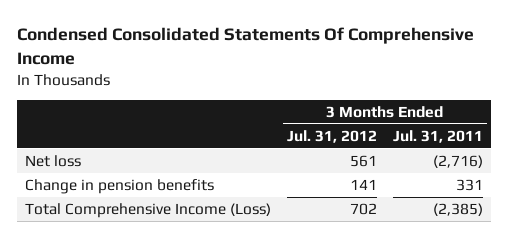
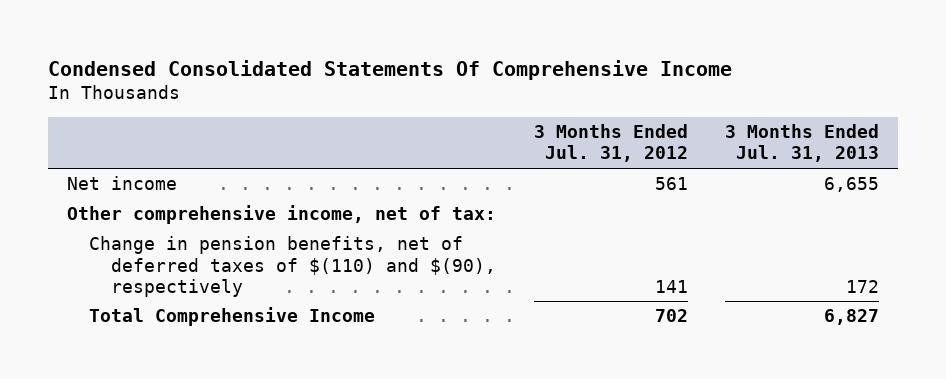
[393,129,484,143] Jul. 31, 2011 -> none
none -> [725,124,880,163] 3 Months Ended Jul. 31, 2013
[24,154,81,167] Net loss -> [67,176,178,191] Net income
none -> [67,205,497,225] Other comprehensive income, net of tax:
[24,178,214,194] Change in pension benefits -> [88,236,496,297] Change in pension benefits, net of deferred taxes of $(110) and $(90), respectively
[24,202,271,218] Total Comprehensive Income (Loss) -> [88,307,375,327] Total Comprehensive Income

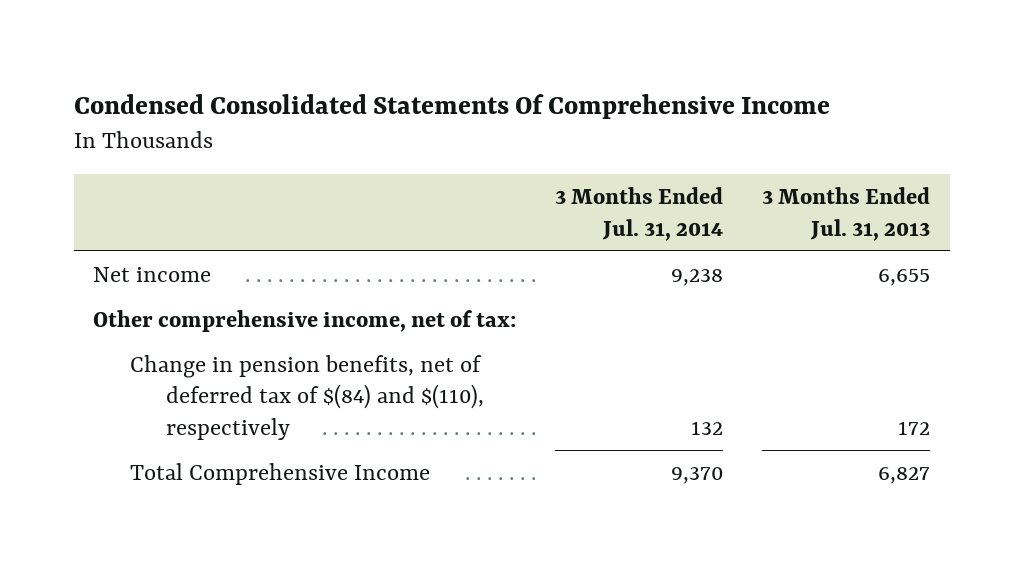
[533,124,688,163] 3 Months Ended Jul. 31, 2012 -> none
none -> [555,186,724,241] 3 Months Ended Jul. 31, 2014
[88,236,496,297] Change in pension benefits, net of deferred taxes of $(110) and $(90), respectively -> [129,354,485,441] Change in pension benefits, net of deferred tax of $(84) and $(110), respectively

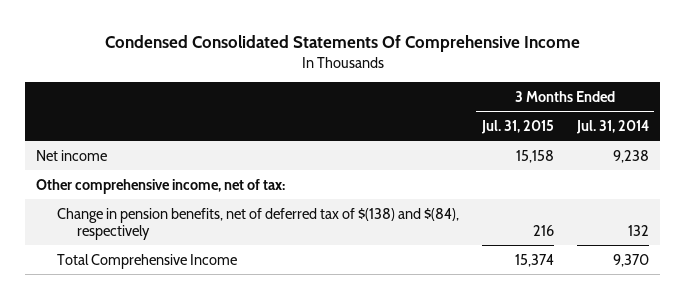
[762,186,931,241] 3 Months Ended Jul. 31, 2013 -> none
none -> [480,119,554,134] Jul. 31, 2015
[129,354,485,441] Change in pension benefits, net of deferred tax of $(84) and $(110), respectively -> [56,207,459,240] Change in pension benefits, net of deferred tax of $(138) and $(84), respectively

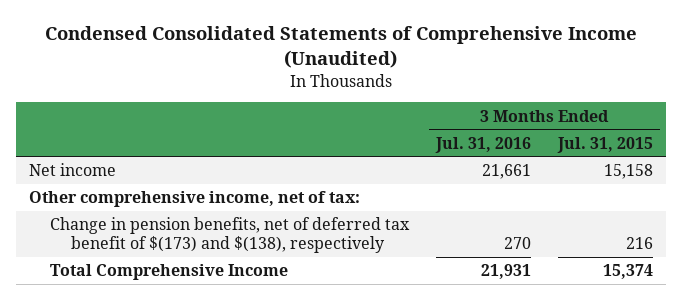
[104,34,580,52] Condensed Consolidated Statements Of Comprehensive Income -> [45,26,638,69] Condensed Consolidated Statements of Comprehensive Income (Unaudited)
[575,119,649,134] Jul. 31, 2014 -> none
none -> [434,136,531,153] Jul. 31, 2016
[56,207,459,240] Change in pension benefits, net of deferred tax of $(138) and $(84), respectively -> [49,217,410,254] Change in pension benefits, net of deferred tax benefit of $(173) and $(138), respectively

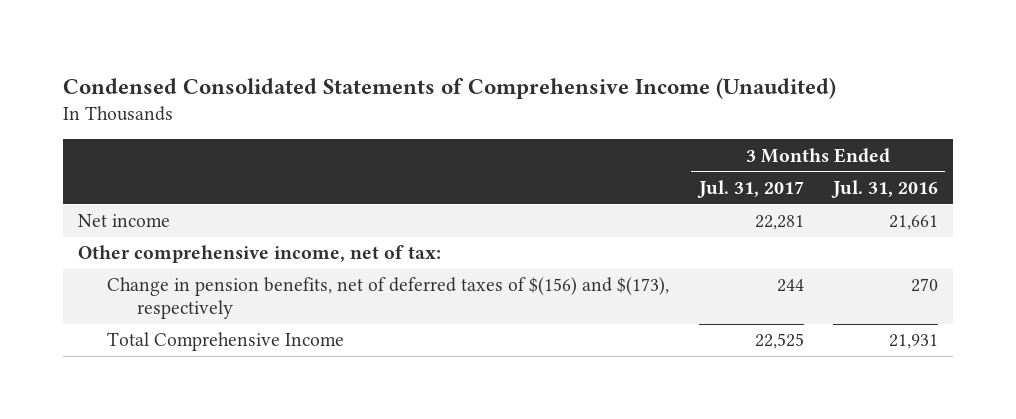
[556,136,653,153] Jul. 31, 2015 -> none
none -> [696,180,804,199] Jul. 31, 2017
[49,217,410,254] Change in pension benefits, net of deferred tax benefit of $(173) and $(138), respectively -> [107,277,670,320] Change in pension benefits, net of deferred taxes of $(156) and $(173), respectively

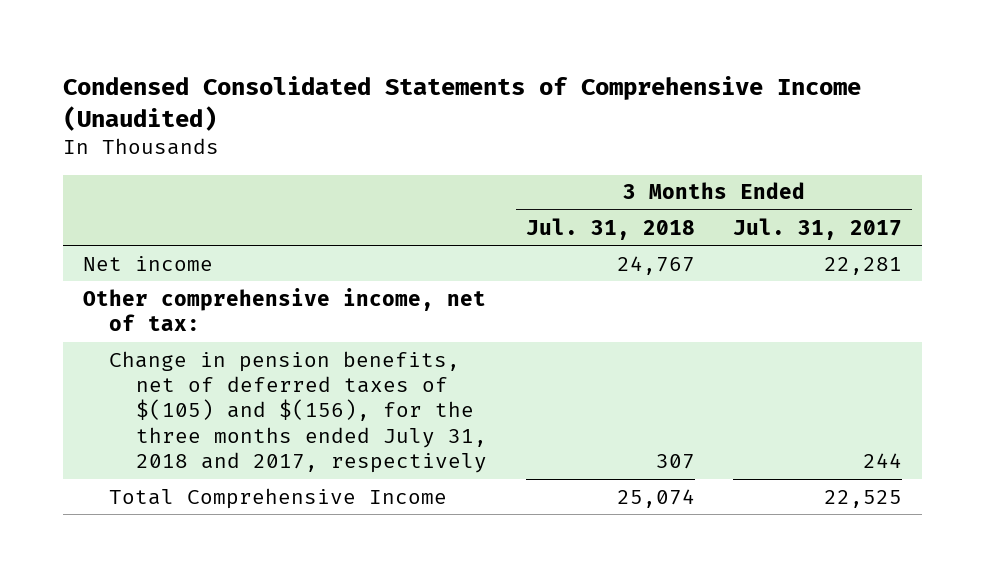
[830,180,938,199] Jul. 31, 2016 -> none
none -> [525,217,695,240] Jul. 31, 2018
[107,277,670,320] Change in pension benefits, net of deferred taxes of $(156) and $(173), respectively -> [109,350,487,474] Change in pension benefits, net of deferred taxes of $(105) and $(156), for the three months ended July 31, 2018 and 2017, respectively

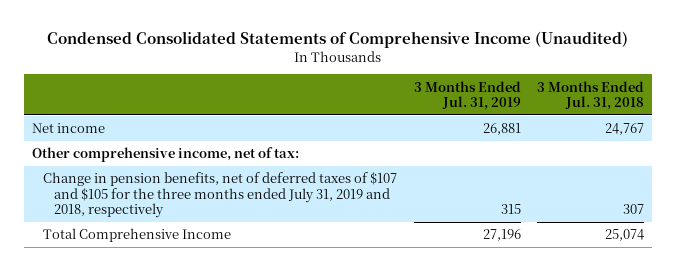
[733,217,903,240] Jul. 31, 2017 -> none
none -> [413,80,521,110] 3 Months Ended Jul. 31, 2019
[109,350,487,474] Change in pension benefits, net of deferred taxes of $(105) and $(156), for the three months ended July 31, 2018 and 2017, respectively -> [43,172,398,218] Change in pension benefits, net of deferred taxes of $107 and $105 for the three months ended July 31, 2019 and 2018, respectively

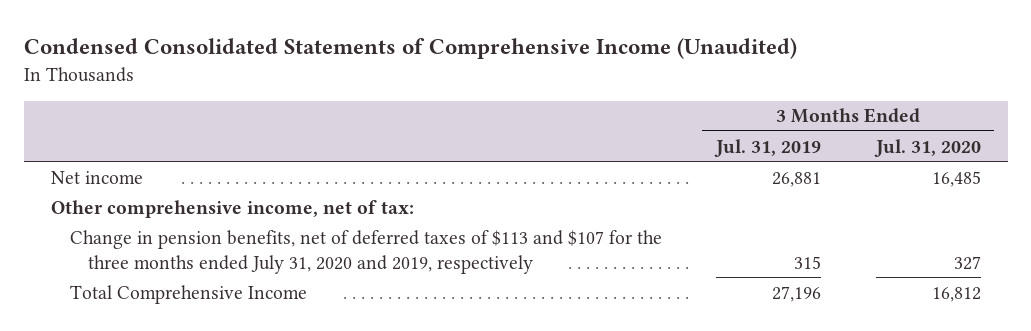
[537,80,645,110] 3 Months Ended Jul. 31, 2018 -> none
none -> [873,138,981,157] Jul. 31, 2020
[43,172,398,218] Change in pension benefits, net of deferred taxes of $107 and $105 for the three months ended July 31, 2019 and 2018, respectively -> [69,229,662,274] Change in pension benefits, net of deferred taxes of $113 and $107 for the three months ended July 31, 2020 and 2019, respectively

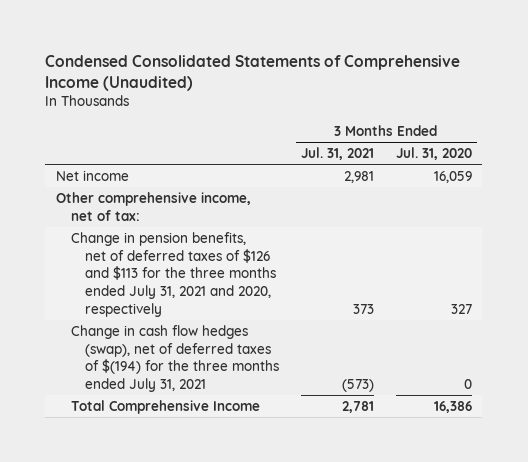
[714,138,822,157] Jul. 31, 2019 -> none
none -> [301,147,375,161] Jul. 31, 2021
[931,170,981,187] 16,485 -> [433,170,472,183] 16,059
[69,229,662,274] Change in pension benefits, net of deferred taxes of $113 and $107 for the three months ended July 31, 2020 and 2019, respectively -> [70,231,277,317] Change in pension benefits, net of deferred taxes of $126 and $113 for the three months ended July 31, 2021 and 2020, respectively
none -> [70,324,280,393] Change in cash flow hedges (swap), net of deferred taxes of $(194) for the three months ended July 31, 2021
[931,286,981,302] 16,812 -> [433,400,472,413] 16,386

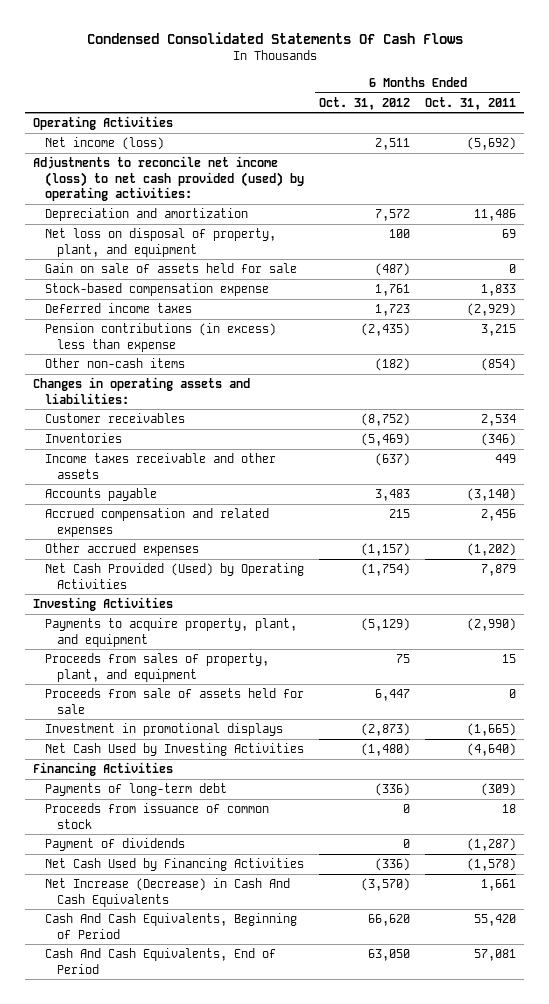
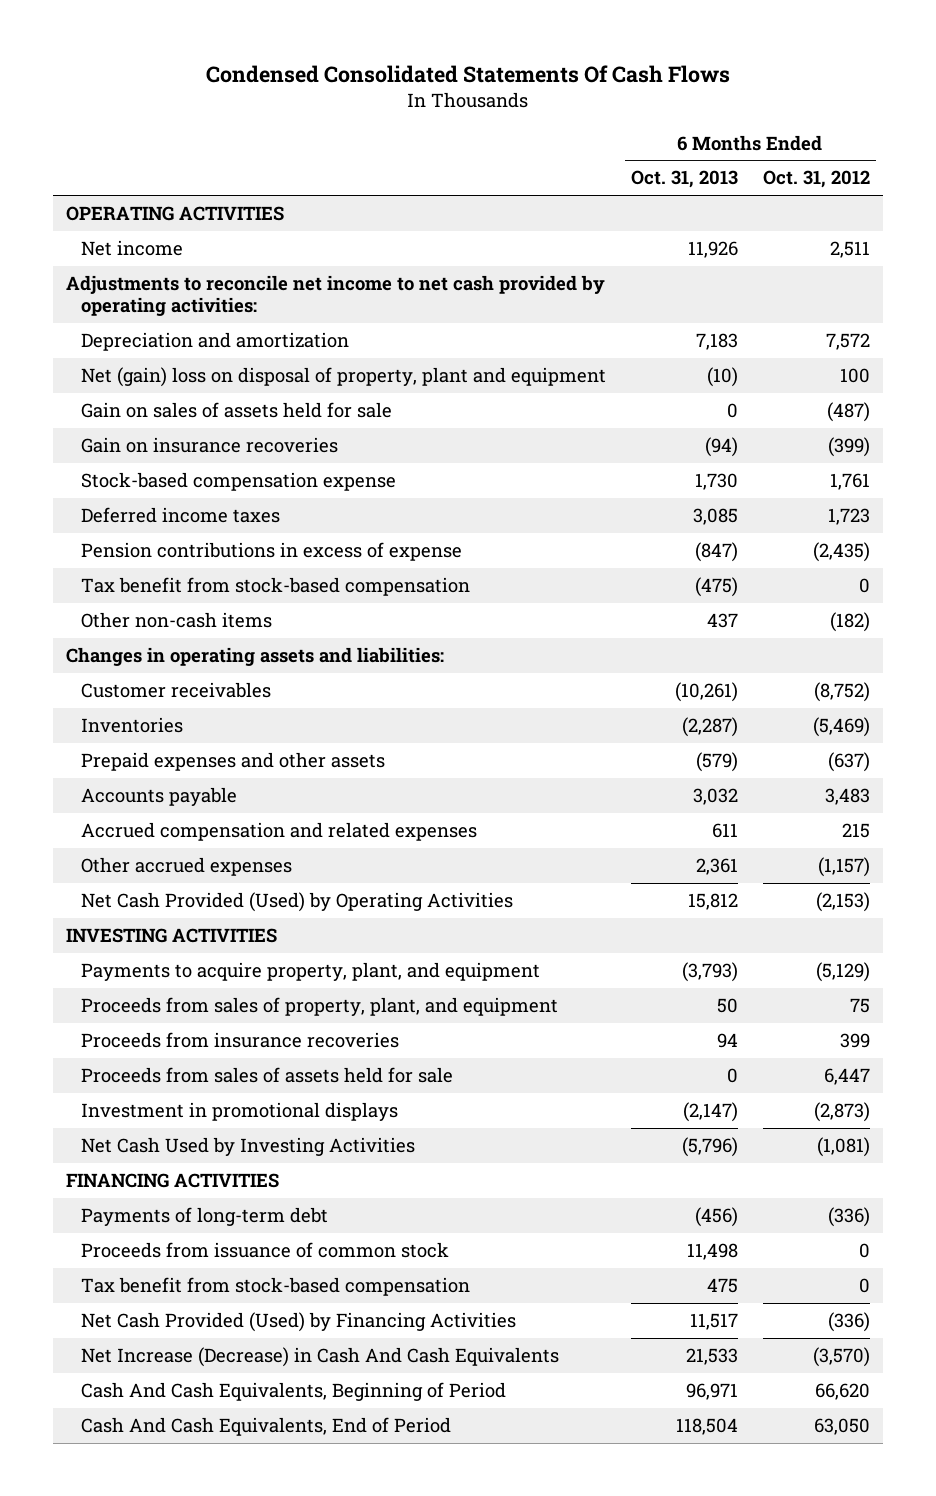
[425,96,517,110] Oct. 31, 2011 -> none
none -> [630,170,738,189] Oct. 31, 2013
[32,116,173,131] Operating Activities -> [65,206,284,222] OPERATING ACTIVITIES
[44,137,164,151] Net income (loss) -> [80,240,183,257] Net income
[32,156,304,201] Adjustments to reconcile net income (loss) to net cash provided (used) by operating activities: -> [65,275,605,317] Adjustments to reconcile net income to net cash provided by operating activities:
[44,228,276,257] Net loss on disposal of property, plant, and equipment -> [80,367,606,388] Net (gain) loss on disposal of property, plant and equipment
[44,263,297,274] Gain on sale of assets held for sale -> [80,402,392,419] Gain on sales of assets held for sale
none -> [80,437,338,454] Gain on insurance recoveries
[44,323,276,352] Pension contributions (in excess) less than expense -> [80,542,462,562] Pension contributions in excess of expense
none -> [80,577,470,597] Tax benefit from stock-based compensation
[44,453,276,479] Income taxes receivable and other assets -> [80,752,385,772] Prepaid expenses and other assets
[361,563,411,577] (1,754) -> [816,892,871,913] (2,153)
[32,597,173,612] Investing Activities -> [65,928,277,944] INVESTING ACTIVITIES
none -> [80,1032,399,1049] Proceeds from insurance recoveries
[44,688,304,714] Proceeds from sale of assets held for sale -> [80,1067,453,1084] Proceeds from sales of assets held for sale
[361,743,411,757] (1,480) -> [817,1137,871,1158] (1,081)
[32,762,173,777] Financing Activities -> [65,1173,279,1189] FINANCING ACTIVITIES
[44,838,185,852] Payment of dividends -> none
none -> [80,1277,470,1297] Tax benefit from stock-based compensation
[44,858,304,872] Net Cash Used by Financing Activities -> [80,1312,516,1333] Net Cash Provided (Used) by Financing Activities

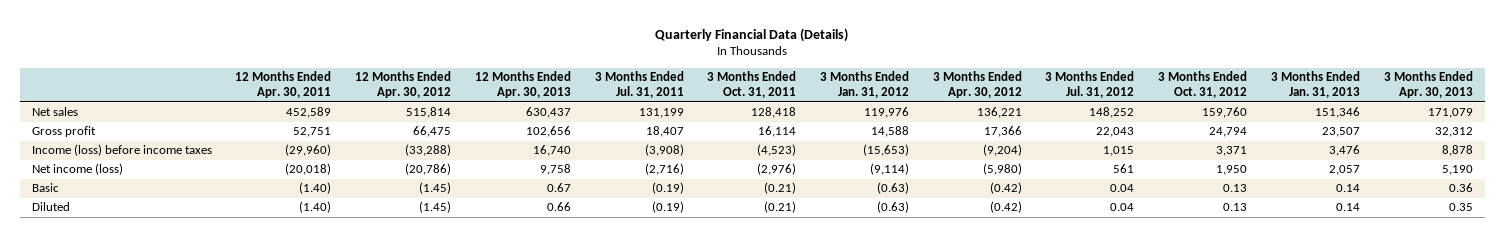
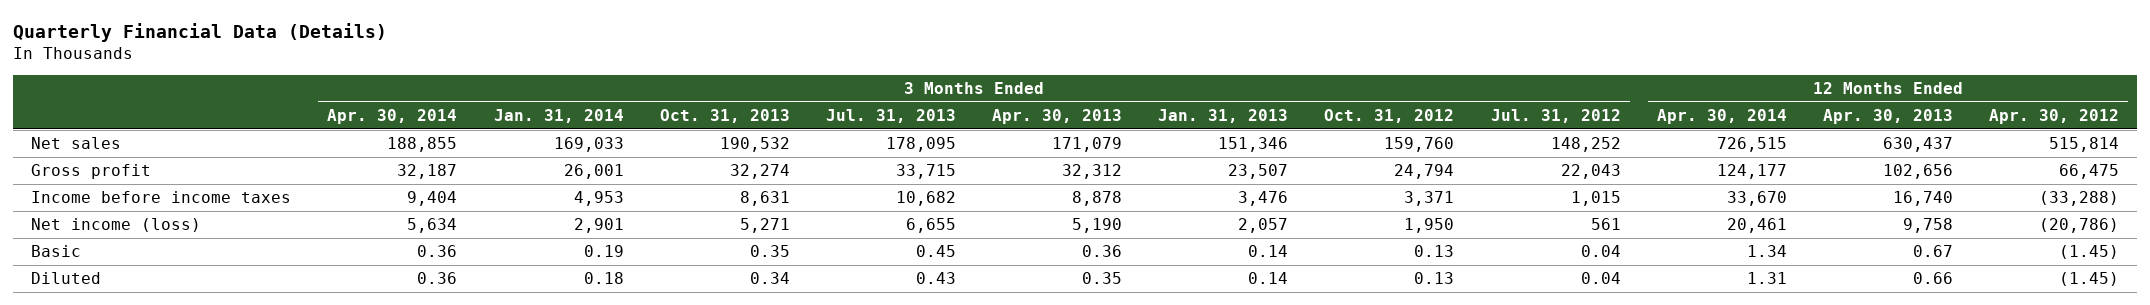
[235,71,332,99] 12 Months Ended Apr. 30, 2011 -> none
[594,71,684,99] 3 Months Ended Jul. 31, 2011 -> none
[707,71,797,99] 3 Months Ended Oct. 31, 2011 -> none
[819,71,909,99] 3 Months Ended Jan. 31, 2012 -> none
[932,71,1022,99] 3 Months Ended Apr. 30, 2012 -> none
none -> [327,109,458,125] Apr. 30, 2014
none -> [493,109,624,124] Jan. 31, 2014
none -> [659,109,790,124] Oct. 31, 2013
none -> [825,109,956,124] Jul. 31, 2013
none -> [1656,109,1787,125] Apr. 30, 2014
[31,144,212,157] Income (loss) before income taxes -> [31,191,292,204] Income before income taxes

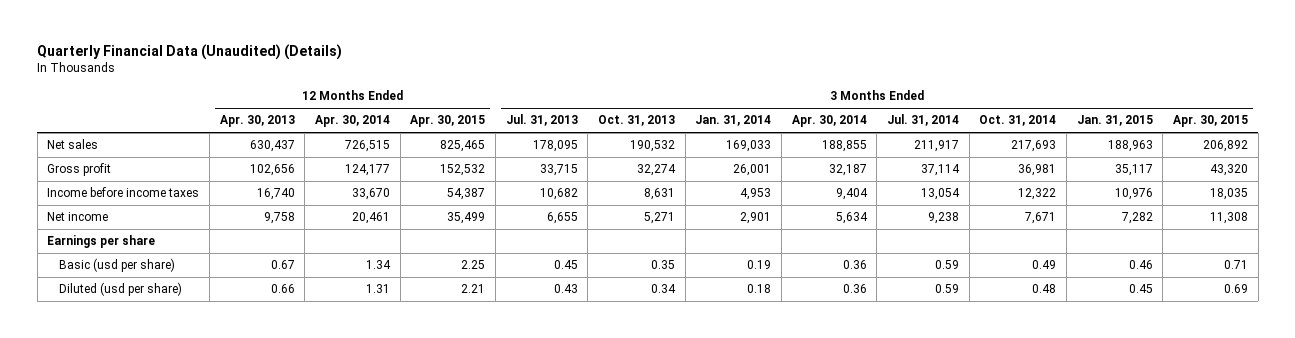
[13,22,388,42] Quarterly Financial Data (Details) -> [37,43,343,60] Quarterly Financial Data (Unaudited) (Details)
[992,109,1123,125] Apr. 30, 2013 -> none
[1158,109,1289,124] Jan. 31, 2013 -> none
[1324,109,1455,124] Oct. 31, 2012 -> none
[1490,109,1621,124] Jul. 31, 2012 -> none
[1989,109,2120,125] Apr. 30, 2012 -> none
none -> [410,115,486,128] Apr. 30, 2015
none -> [887,114,960,127] Jul. 31, 2014
none -> [979,115,1057,127] Oct. 31, 2014
none -> [1076,115,1153,127] Jan. 31, 2015
none -> [1173,115,1249,128] Apr. 30, 2015
[31,218,202,233] Net income (loss) -> [47,212,109,222] Net income
none -> [47,235,156,249] Earnings per share
[31,245,82,258] Basic -> [58,258,175,273] Basic (usd per share)
[31,272,102,285] Diluted -> [58,282,182,297] Diluted (usd per share)

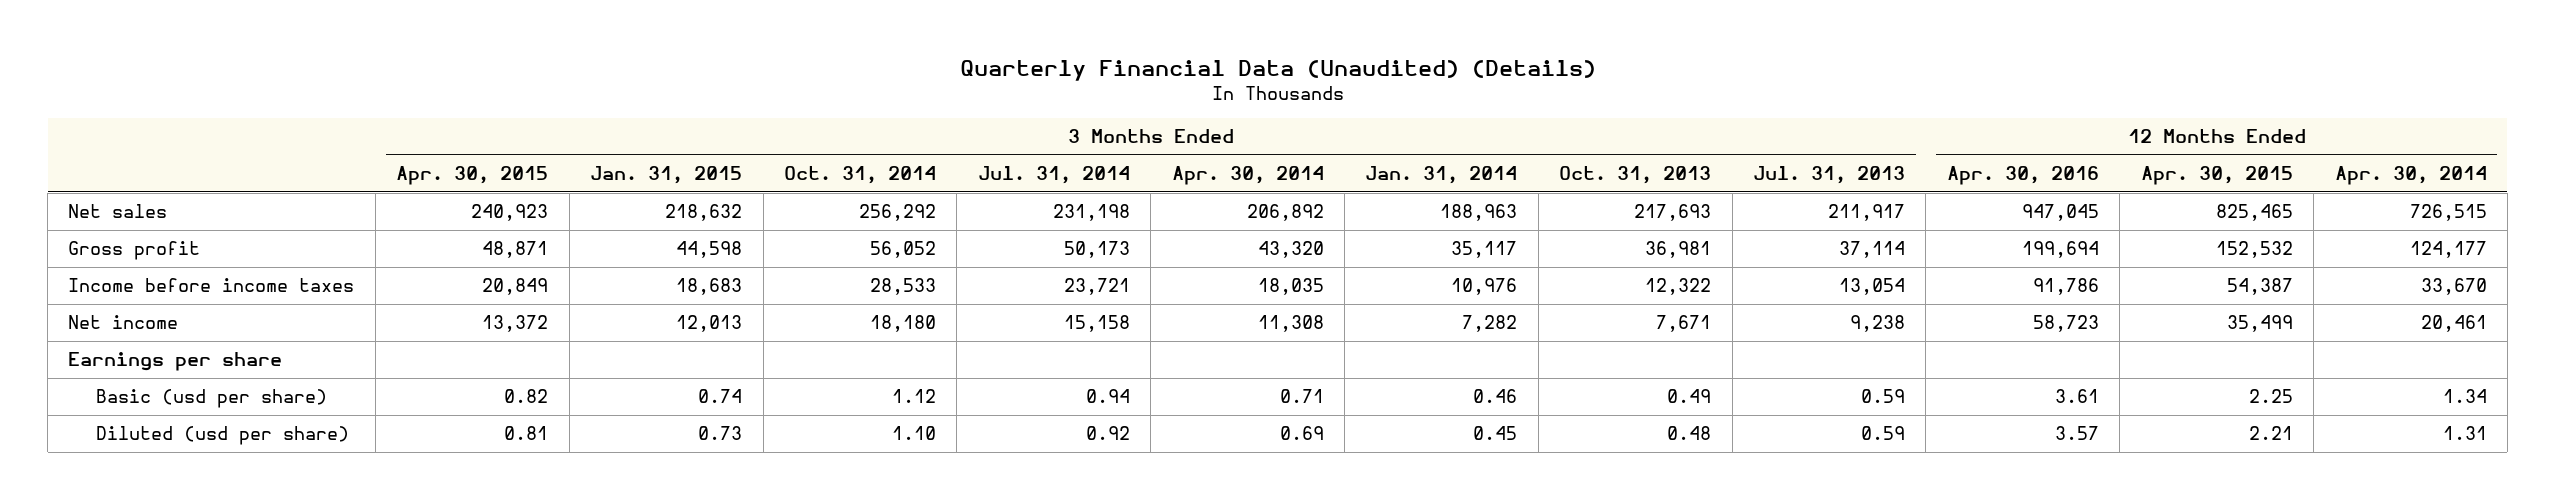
[219,115,295,128] Apr. 30, 2013 -> none
none -> [1946,166,2099,186] Apr. 30, 2016
[532,140,578,153] 178,095 -> [1828,204,1906,222] 211,917
[630,140,676,153] 190,532 -> [1634,204,1712,222] 217,693
[726,140,772,153] 169,033 -> [1440,204,1518,222] 188,963
[821,140,867,153] 188,855 -> [1246,204,1324,222] 206,892
[914,140,960,153] 211,917 -> [1052,204,1130,222] 231,198
[1011,140,1057,153] 217,693 -> [858,204,936,222] 256,292
[1107,140,1153,153] 188,963 -> [665,204,743,222] 218,632
[1203,140,1249,153] 206,892 -> [471,204,549,222] 240,923
[539,164,578,177] 33,715 -> [1839,241,1906,259] 37,114
[637,164,677,177] 32,274 -> [1645,241,1712,259] 36,981
[733,164,772,177] 26,001 -> [1451,241,1518,259] 35,117
[828,164,867,177] 32,187 -> [1257,241,1324,259] 43,320
[921,164,961,177] 37,114 -> [1063,241,1130,259] 50,173
[1018,164,1057,177] 36,981 -> [869,241,936,259] 56,052
[1114,164,1153,177] 35,117 -> [676,241,743,259] 44,598
[1210,164,1249,177] 43,320 -> [482,241,549,259] 48,871
[539,188,578,201] 10,682 -> [1839,278,1906,296] 13,054
[644,188,676,201] 8,631 -> [1645,278,1712,296] 12,322
[740,188,772,201] 4,953 -> [1451,278,1518,296] 10,976
[835,188,868,201] 9,404 -> [1257,278,1324,296] 18,035
[921,188,961,201] 13,054 -> [1063,278,1130,296] 23,721
[1018,188,1057,201] 12,322 -> [869,278,936,296] 28,533
[1114,188,1153,201] 10,976 -> [676,278,743,296] 18,683
[1210,188,1249,201] 18,035 -> [482,278,549,296] 20,849
[546,212,578,225] 6,655 -> [1850,315,1906,333] 9,238
[644,212,676,225] 5,271 -> [1656,315,1712,333] 7,671
[740,212,772,225] 2,901 -> [1462,315,1518,333] 7,282
[835,212,868,225] 5,634 -> [1257,315,1324,333] 11,308
[928,212,960,225] 9,238 -> [1063,315,1130,333] 15,158
[1025,212,1057,225] 7,671 -> [869,315,936,333] 18,180
[1121,212,1153,225] 7,282 -> [676,315,743,333] 12,013
[1210,212,1249,225] 11,308 -> [482,315,549,333] 13,372
[553,260,578,270] 0.45 -> [1861,389,1906,404] 0.59
[651,260,676,270] 0.35 -> [1667,389,1712,404] 0.49
[747,260,772,270] 0.19 -> [1473,389,1518,404] 0.46
[842,260,867,270] 0.36 -> [1279,389,1324,404] 0.71
[935,260,960,270] 0.59 -> [1085,389,1130,404] 0.94
[1032,260,1057,270] 0.49 -> [891,389,936,404] 1.12
[1128,260,1153,270] 0.46 -> [698,389,743,404] 0.74
[1224,260,1249,270] 0.71 -> [504,389,549,404] 0.82
[553,284,578,294] 0.43 -> [1861,426,1906,441] 0.59
[651,284,677,294] 0.34 -> [1667,426,1712,441] 0.48
[747,284,772,294] 0.18 -> [1473,426,1518,441] 0.45
[842,284,867,294] 0.36 -> [1279,426,1324,441] 0.69
[935,284,960,294] 0.59 -> [1085,426,1130,441] 0.92
[1032,284,1057,294] 0.48 -> [891,426,936,441] 1.10
[1128,284,1153,294] 0.45 -> [698,426,743,441] 0.73
[1224,284,1249,294] 0.69 -> [504,426,549,441] 0.81

